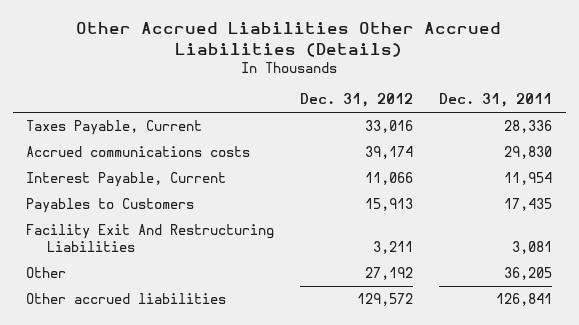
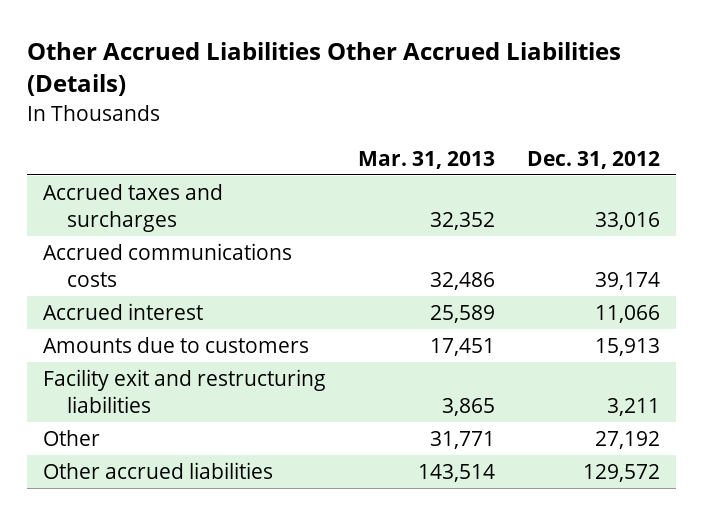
[439,93,553,108] Dec. 31, 2011 -> none
none -> [357,150,495,169] Mar. 31, 2013
[26,120,203,136] Taxes Payable, Current -> [43,184,224,233] Accrued taxes and surcharges
[26,172,227,188] Interest Payable, Current -> [43,303,204,321] Accrued interest
[26,198,195,214] Payables to Customers -> [43,337,310,354] Amounts due to customers
[26,224,275,252] Facility Exit And Restructuring Liabilities -> [43,369,327,414] Facility exit and restructuring liabilities

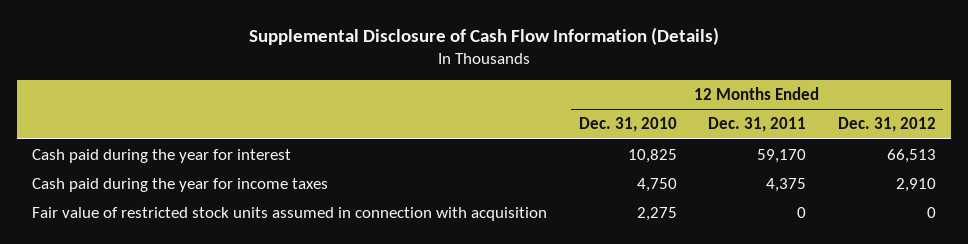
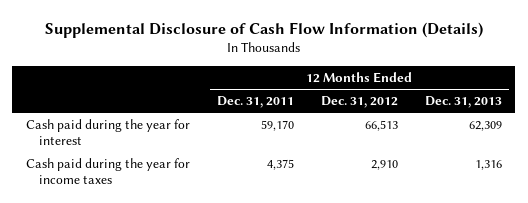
[578,117,677,133] Dec. 31, 2010 -> none
none -> [424,96,502,109] Dec. 31, 2013
[32,206,548,221] Fair value of restricted stock units assumed in connection with acquisition -> none

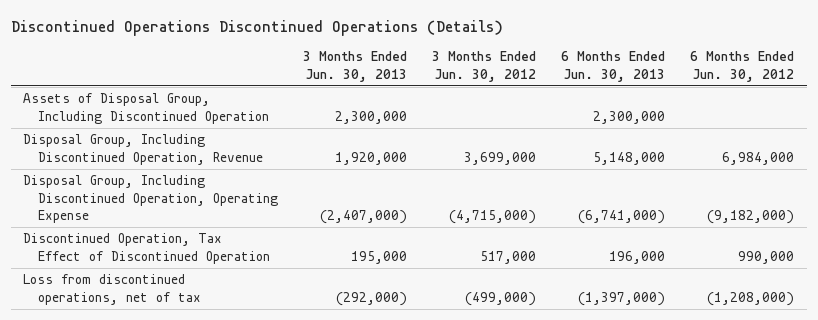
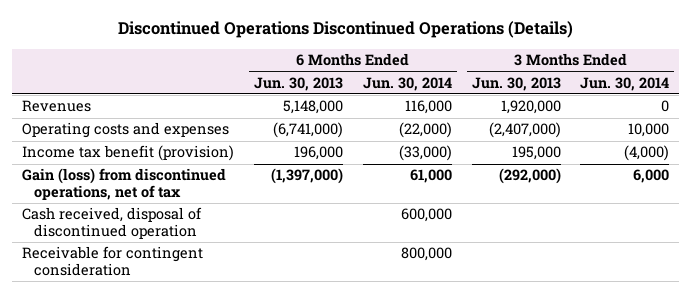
[432,51,537,82] 3 Months Ended Jun. 30, 2012 -> none
[690,51,795,82] 6 Months Ended Jun. 30, 2012 -> none
none -> [362,76,452,91] Jun. 30, 2014
none -> [580,76,670,91] Jun. 30, 2014
[23,93,270,124] Assets of Disposal Group, Including Discontinued Operation -> none
[23,134,264,165] Disposal Group, Including Discontinued Operation, Revenue -> [22,100,92,113] Revenues
[23,175,279,223] Disposal Group, Including Discontinued Operation, Operating Expense -> [22,122,230,139] Operating costs and expenses
[23,233,271,264] Discontinued Operation, Tax Effect of Discontinued Operation -> [22,145,235,162] Income tax benefit (provision)
[23,274,202,305] Loss from discontinued operations, net of tax -> [22,168,227,201] Gain (loss) from discontinued operations, net of tax
none -> [22,207,203,240] Cash received, disposal of discontinued operation
none -> [22,246,204,277] Receivable for contingent consideration

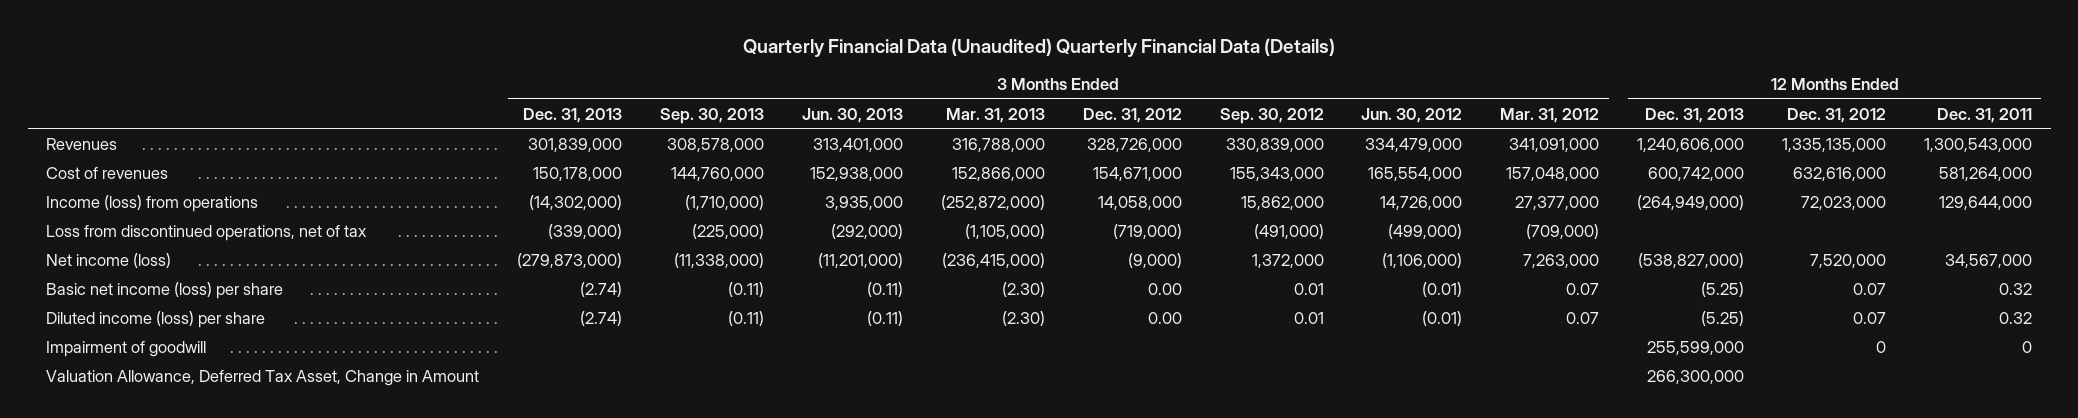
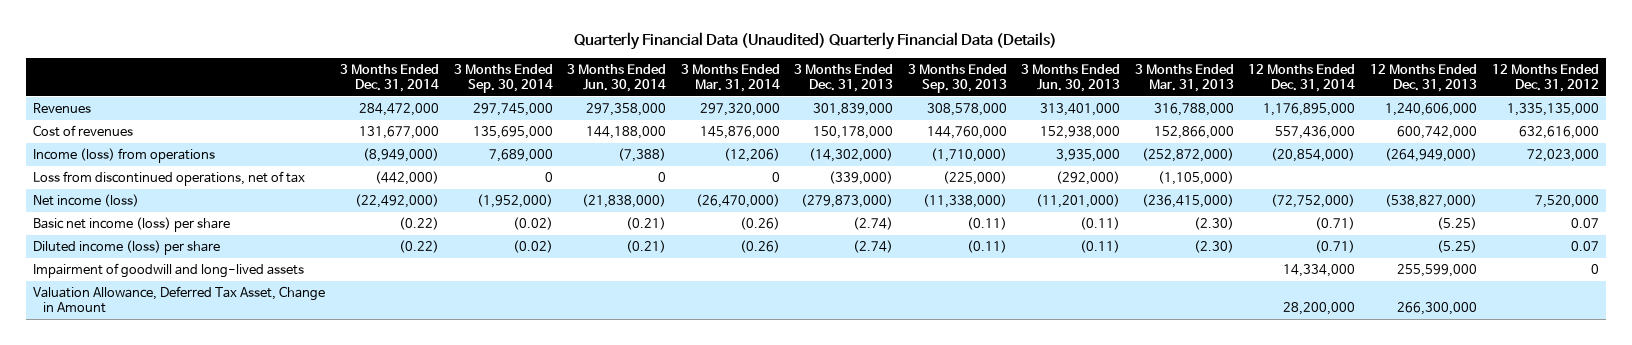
[1082,107,1182,123] Dec. 31, 2012 -> none
[1219,107,1324,124] Sep. 30, 2012 -> none
[1361,107,1463,123] Jun. 30, 2012 -> none
[1500,107,1600,123] Mar. 31, 2012 -> none
[1936,107,2032,123] Dec. 31, 2011 -> none
none -> [339,63,439,92] 3 Months Ended Dec. 31, 2014
none -> [453,63,553,93] 3 Months Ended Sep. 30, 2014
none -> [567,63,667,92] 3 Months Ended Jun. 30, 2014
none -> [680,63,780,92] 3 Months Ended Mar. 31, 2014
none -> [1248,63,1356,92] 12 Months Ended Dec. 31, 2014
[46,340,207,357] Impairment of goodwill -> [33,263,305,279] Impairment of goodwill and long-lived assets

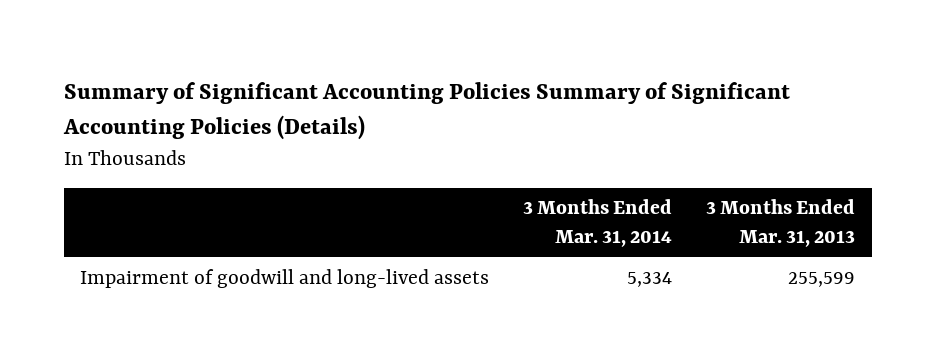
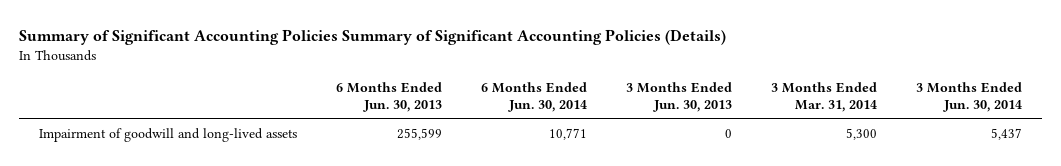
[706,199,856,247] 3 Months Ended Mar. 31, 2013 -> none
none -> [335,81,442,113] 6 Months Ended Jun. 30, 2013
none -> [480,81,587,113] 6 Months Ended Jun. 30, 2014
none -> [626,81,733,113] 3 Months Ended Jun. 30, 2013
none -> [916,81,1023,113] 3 Months Ended Jun. 30, 2014
[627,271,673,287] 5,334 -> [846,128,878,141] 5,300

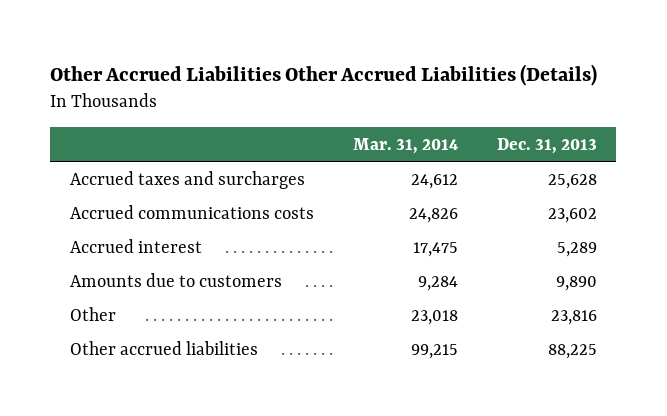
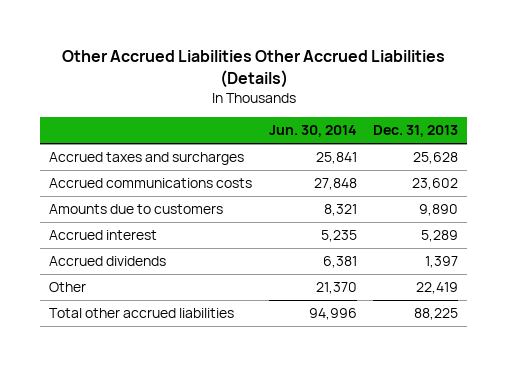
[352,137,458,154] Mar. 31, 2014 -> none
none -> [268,125,357,138] Jun. 30, 2014
[69,238,202,253] Accrued interest -> [48,230,157,241] Accrued interest
none -> [48,256,166,267] Accrued dividends
[550,309,597,325] 23,816 -> [416,282,459,295] 22,419
[69,340,258,355] Other accrued liabilities -> [48,308,234,319] Total other accrued liabilities

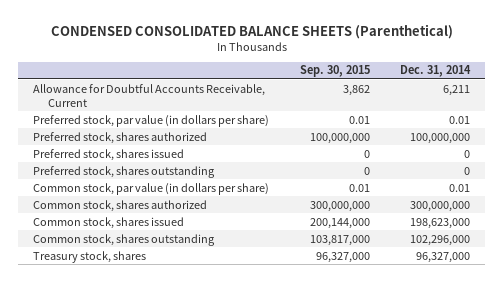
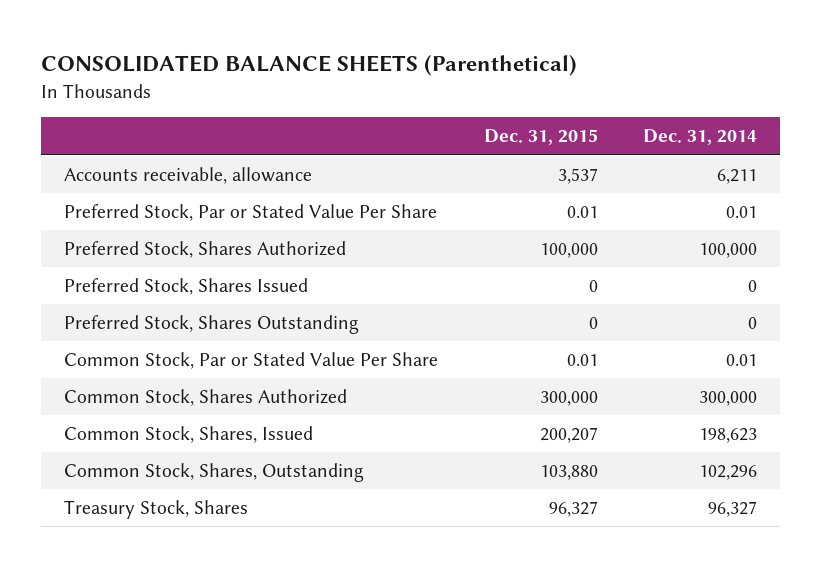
[50,23,453,39] CONDENSED CONSOLIDATED BALANCE SHEETS (Parenthetical) -> [40,55,577,77] CONSOLIDATED BALANCE SHEETS (Parenthetical)
[299,65,370,78] Sep. 30, 2015 -> none
none -> [483,129,598,146] Dec. 31, 2015
[33,83,266,107] Allowance for Doubtful Accounts Receivable, Current -> [63,166,312,184] Accounts receivable, allowance
[33,114,270,127] Preferred stock, par value (in dollars per share) -> [63,203,437,221] Preferred Stock, Par or Stated Value Per Share
[33,131,208,144] Preferred stock, shares authorized -> [63,240,346,258] Preferred Stock, Shares Authorized
[409,132,470,144] 100,000,000 -> [699,242,758,258] 100,000
[33,148,185,161] Preferred stock, shares issued -> [63,277,308,295] Preferred Stock, Shares Issued
[33,165,216,178] Preferred stock, shares outstanding -> [63,314,359,334] Preferred Stock, Shares Outstanding
[33,182,270,195] Common stock, par value (in dollars per share) -> [63,351,438,369] Common Stock, Par or Stated Value Per Share
[33,199,208,212] Common stock, shares authorized -> [63,388,347,406] Common Stock, Shares Authorized
[409,200,470,212] 300,000,000 -> [699,390,758,406] 300,000
[33,216,185,229] Common stock, shares issued -> [63,425,313,443] Common Stock, Shares, Issued
[409,217,470,229] 198,623,000 -> [699,427,758,443] 198,623
[33,233,216,246] Common stock, shares outstanding -> [63,462,364,482] Common Stock, Shares, Outstanding
[409,234,470,246] 102,296,000 -> [699,464,758,480] 102,296
[33,250,147,263] Treasury stock, shares -> [63,499,248,519] Treasury Stock, Shares
[415,251,470,263] 96,327,000 -> [708,500,758,517] 96,327

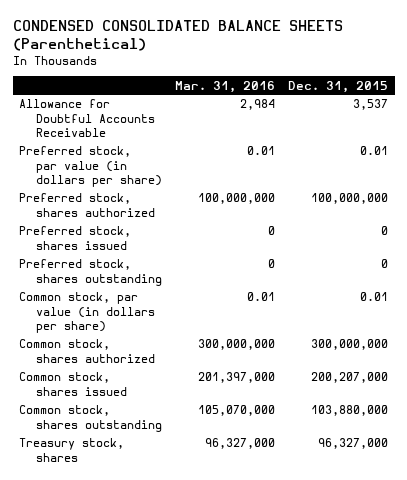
[40,55,577,77] CONSOLIDATED BALANCE SHEETS (Parenthetical) -> [12,19,343,51] CONDENSED CONSOLIDATED BALANCE SHEETS (Parenthetical)
[643,129,758,146] Dec. 31, 2014 -> none
none -> [175,80,276,93] Mar. 31, 2016
[63,166,312,184] Accounts receivable, allowance -> [19,99,155,138] Allowance for Doubtful Accounts Receivable
[63,203,437,221] Preferred Stock, Par or Stated Value Per Share -> [19,146,162,188] Preferred stock, par value (in dollars per share)
[63,240,346,258] Preferred Stock, Shares Authorized -> [19,193,155,217] Preferred stock, shares authorized
[539,242,598,258] 100,000 -> [311,193,389,205] 100,000,000
[63,277,308,295] Preferred Stock, Shares Issued -> [19,226,132,250] Preferred stock, shares issued
[63,314,359,334] Preferred Stock, Shares Outstanding -> [19,259,162,286] Preferred stock, shares outstanding
[63,351,438,369] Common Stock, Par or Stated Value Per Share -> [19,292,155,334] Common stock, par value (in dollars per share)
[63,388,347,406] Common Stock, Shares Authorized -> [19,339,155,363] Common stock, shares authorized
[539,390,598,406] 300,000 -> [311,339,389,351] 300,000,000
[63,425,313,443] Common Stock, Shares, Issued -> [19,372,127,396] Common stock, shares issued
[539,426,598,443] 200,207 -> [311,372,389,384] 200,207,000
[63,462,364,482] Common Stock, Shares, Outstanding -> [19,405,162,432] Common stock, shares outstanding
[539,464,598,480] 103,880 -> [311,405,389,417] 103,880,000
[63,499,248,519] Treasury Stock, Shares -> [19,438,125,462] Treasury stock, shares
[548,500,598,517] 96,327 -> [318,438,389,450] 96,327,000

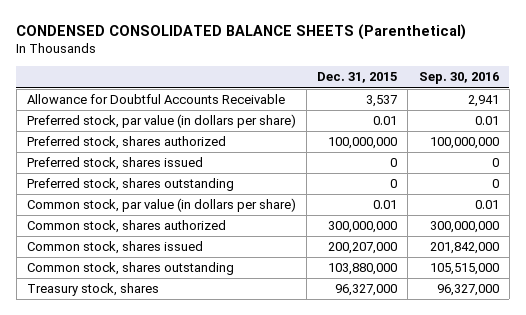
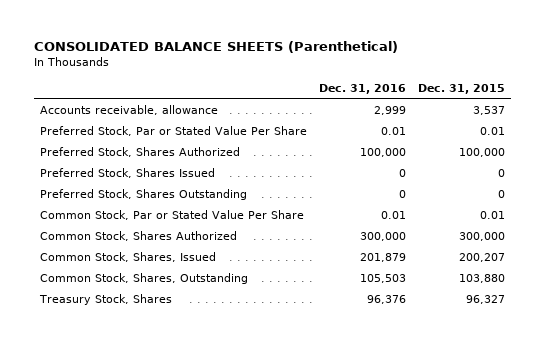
[16,24,467,41] CONDENSED CONSOLIDATED BALANCE SHEETS (Parenthetical) -> [33,40,398,53] CONSOLIDATED BALANCE SHEETS (Parenthetical)
[418,72,499,85] Sep. 30, 2016 -> none
none -> [318,83,406,94] Dec. 31, 2016
[26,94,285,105] Allowance for Doubtful Accounts Receivable -> [39,104,218,115] Accounts receivable, allowance
[26,114,296,129] Preferred stock, par value (in dollars per share) -> [39,125,307,136] Preferred Stock, Par or Stated Value Per Share
[26,136,226,150] Preferred stock, shares authorized -> [39,146,240,157] Preferred Stock, Shares Authorized
[328,137,398,150] 100,000,000 -> [458,147,505,157] 100,000
[26,157,203,171] Preferred stock, shares issued -> [39,167,215,178] Preferred Stock, Shares Issued
[26,178,234,192] Preferred stock, shares outstanding -> [39,188,247,200] Preferred Stock, Shares Outstanding
[26,198,296,213] Common stock, par value (in dollars per share) -> [39,209,304,220] Common Stock, Par or Stated Value Per Share
[26,220,226,234] Common stock, shares authorized -> [39,230,237,241] Common Stock, Shares Authorized
[328,221,398,234] 300,000,000 -> [458,231,505,241] 300,000
[26,241,203,255] Common stock, shares issued -> [39,251,216,262] Common Stock, Shares, Issued
[328,242,398,255] 200,207,000 -> [458,252,505,262] 200,207
[26,262,234,276] Common stock, shares outstanding -> [39,272,248,284] Common Stock, Shares, Outstanding
[328,263,398,276] 103,880,000 -> [458,273,505,283] 103,880
[26,283,159,297] Treasury stock, shares -> [38,293,172,305] Treasury Stock, Shares
[335,284,398,297] 96,327,000 -> [465,294,505,304] 96,327

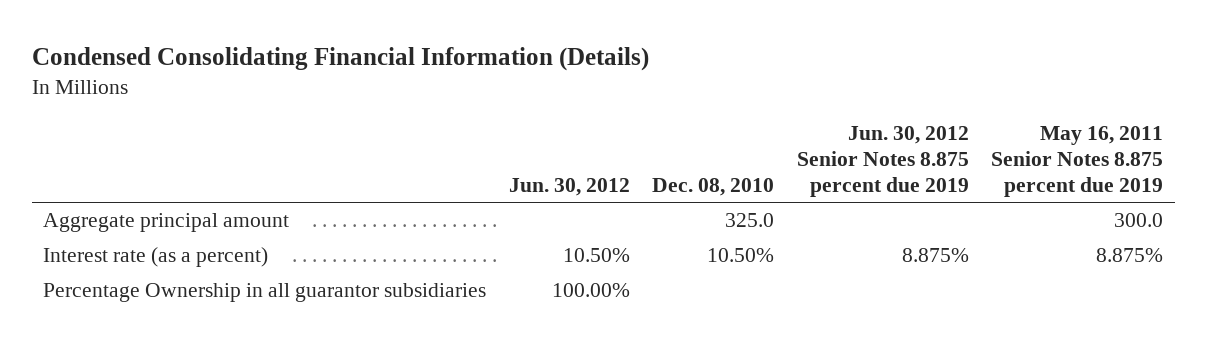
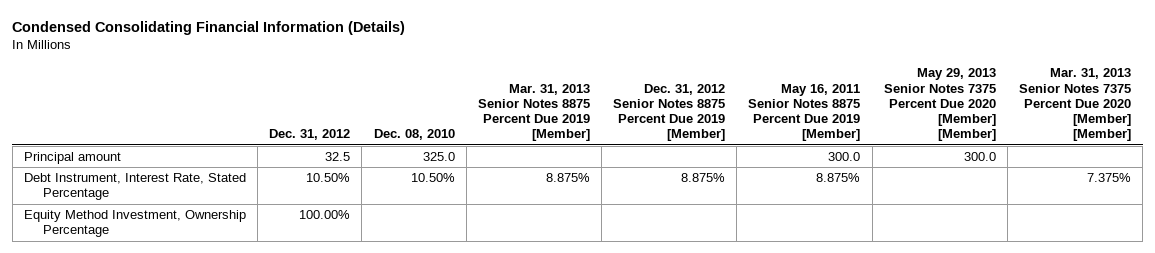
[508,177,630,196] Jun. 30, 2012 -> none
[796,126,969,197] Jun. 30, 2012 Senior Notes 8.875 percent due 2019 -> none
[991,126,1164,197] May 16, 2011 Senior Notes 8.875 percent due 2019 -> none
none -> [269,129,351,141] Dec. 31, 2012
none -> [477,83,590,142] Mar. 31, 2013 Senior Notes 8875 Percent Due 2019 [Member]
none -> [613,83,726,142] Dec. 31, 2012 Senior Notes 8875 Percent Due 2019 [Member]
none -> [748,83,861,142] May 16, 2011 Senior Notes 8875 Percent Due 2019 [Member]
none -> [883,68,996,142] May 29, 2013 Senior Notes 7375 Percent Due 2020 [Member] [Member]
none -> [1018,68,1131,142] Mar. 31, 2013 Senior Notes 7375 Percent Due 2020 [Member] [Member]
[42,213,289,233] Aggregate principal amount -> [23,152,121,165] Principal amount
[42,247,268,268] Interest rate (as a percent) -> [23,173,246,201] Debt Instrument, Interest Rate, Stated Percentage
[42,283,486,303] Percentage Ownership in all guarantor subsidiaries -> [23,210,246,238] Equity Method Investment, Ownership Percentage

